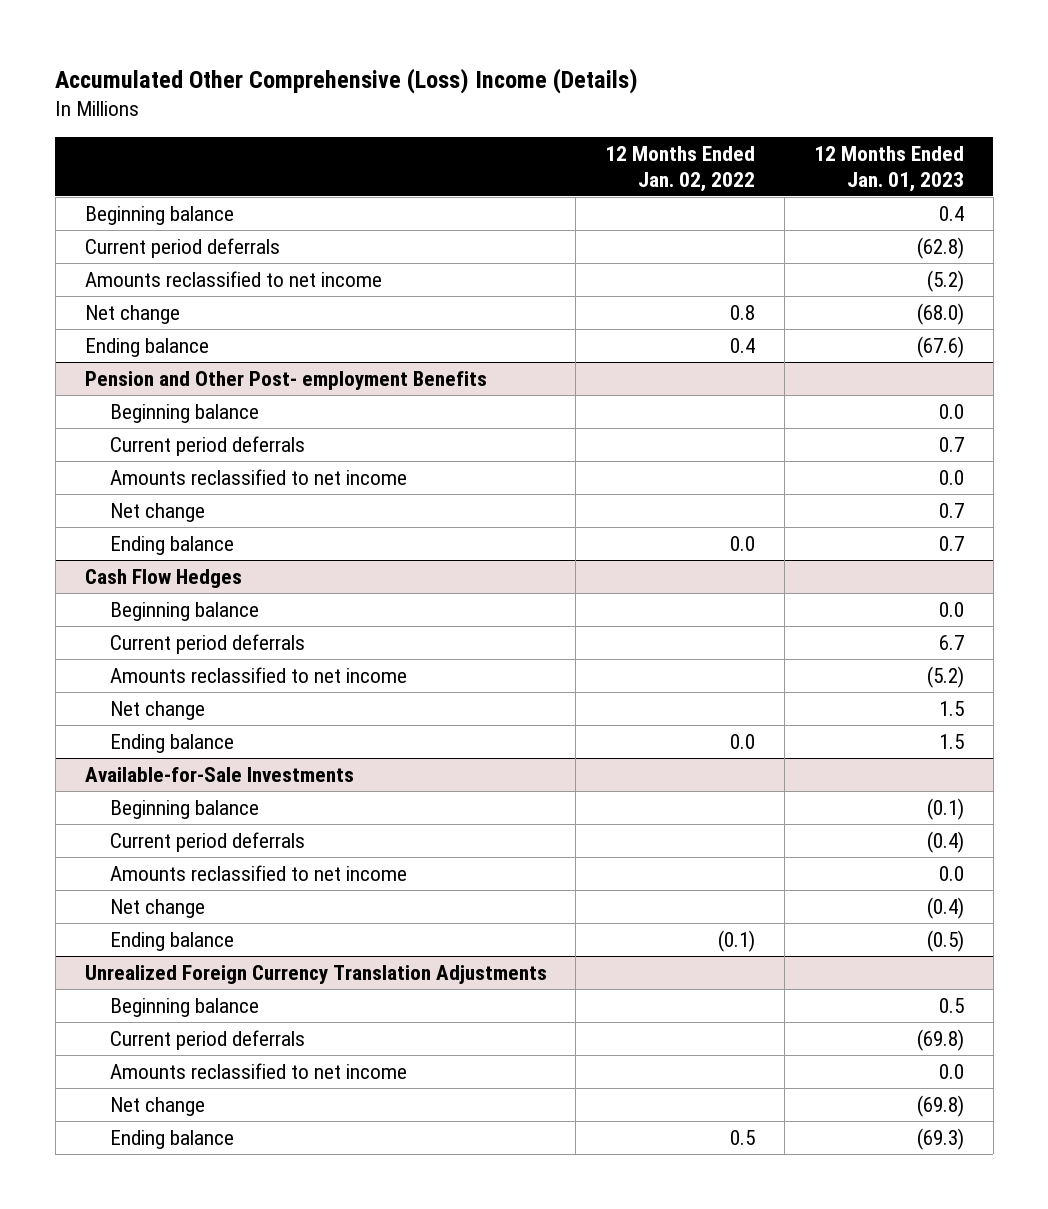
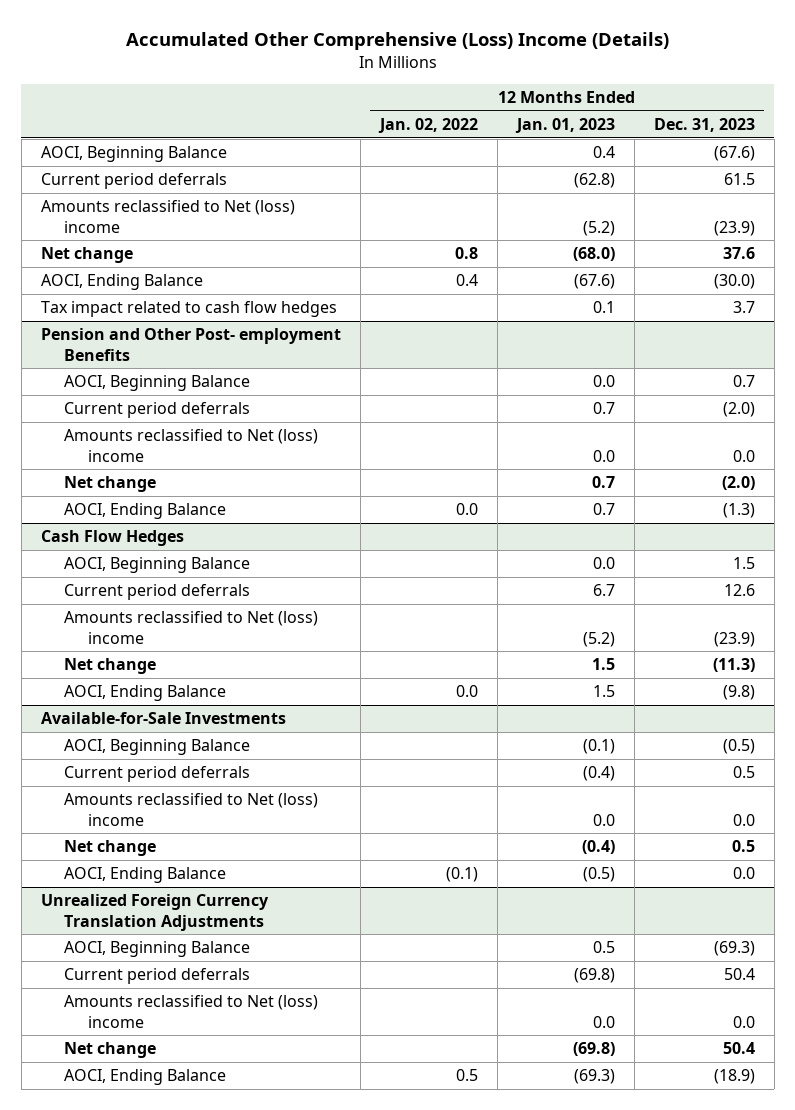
none -> [653,118,755,133] Dec. 31, 2023
[84,206,234,226] Beginning balance -> [40,146,227,163] AOCI, Beginning Balance
[84,271,382,288] Amounts reclassified to net income -> [40,200,295,233] Amounts reclassified to Net (loss) income
[84,338,209,358] Ending balance -> [40,274,203,291] AOCI, Ending Balance
none -> [40,301,337,318] Tax impact related to cash flow hedges
[110,404,260,424] Beginning balance -> [64,375,251,392] AOCI, Beginning Balance
[110,469,408,486] Amounts reclassified to net income -> [64,429,319,462] Amounts reclassified to Net (loss) income
[110,536,235,556] Ending balance -> [64,503,227,520] AOCI, Ending Balance
[110,602,260,622] Beginning balance -> [64,557,251,574] AOCI, Beginning Balance
[110,667,408,684] Amounts reclassified to net income -> [64,611,319,644] Amounts reclassified to Net (loss) income
[110,734,235,754] Ending balance -> [64,685,227,702] AOCI, Ending Balance
[110,800,260,820] Beginning balance -> [64,739,251,756] AOCI, Beginning Balance
[110,865,408,882] Amounts reclassified to net income -> [64,793,319,826] Amounts reclassified to Net (loss) income
[110,932,235,952] Ending balance -> [64,867,227,884] AOCI, Ending Balance
[110,998,260,1018] Beginning balance -> [64,941,251,958] AOCI, Beginning Balance
[110,1063,408,1080] Amounts reclassified to net income -> [64,995,319,1028] Amounts reclassified to Net (loss) income
[110,1130,235,1150] Ending balance -> [64,1069,227,1086] AOCI, Ending Balance

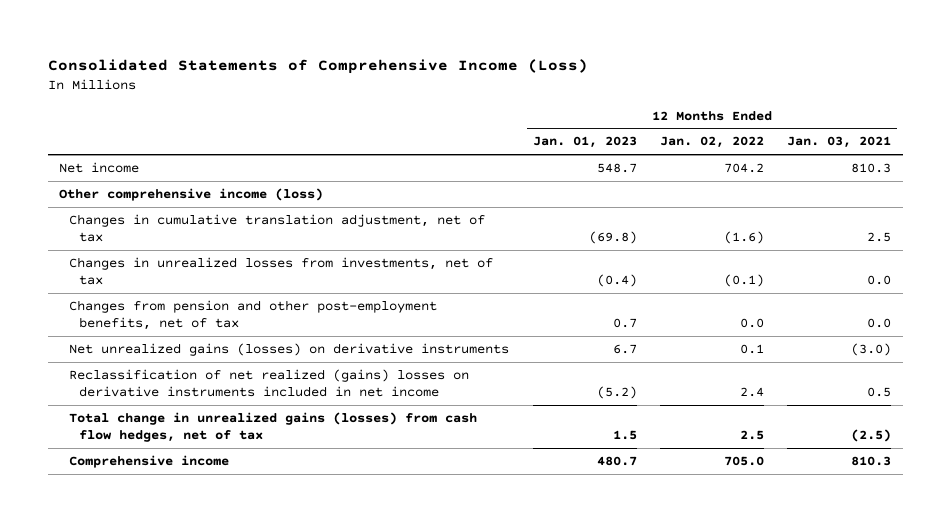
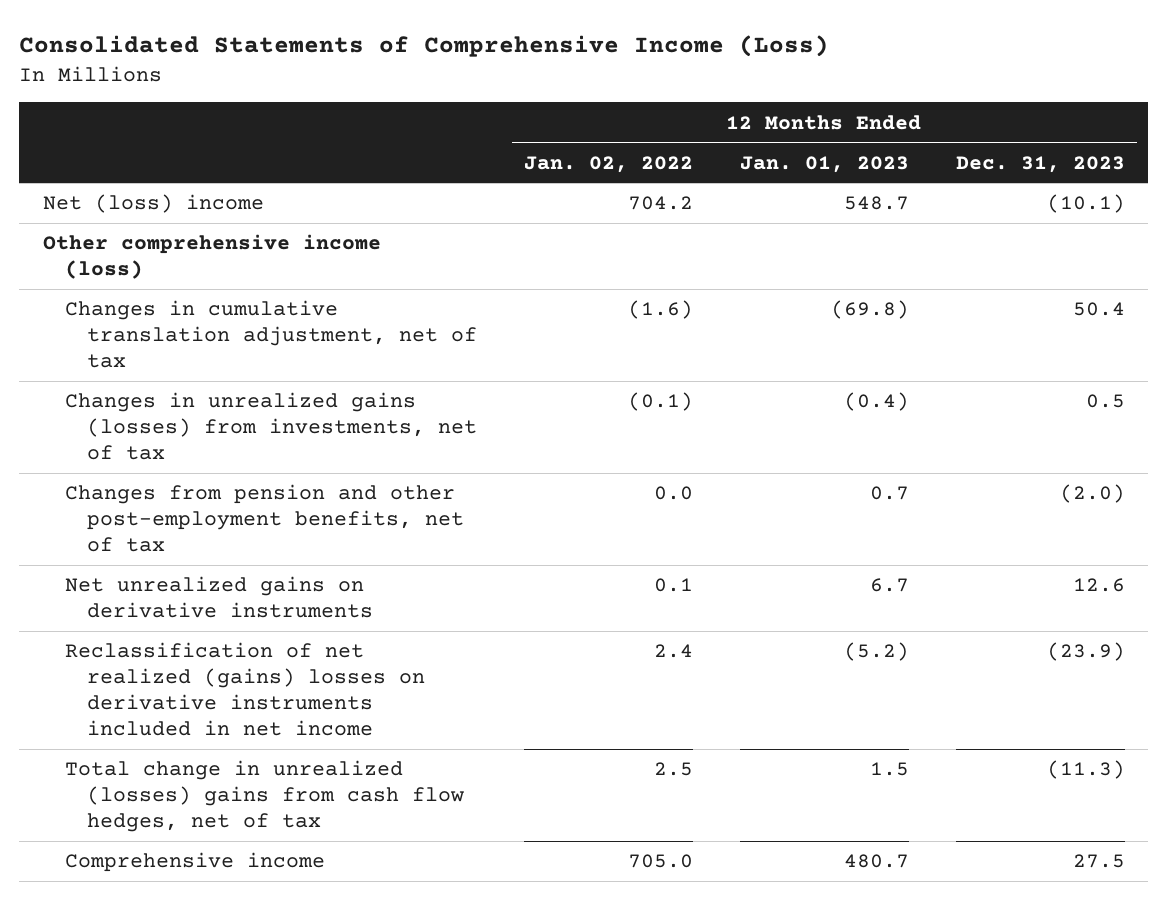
[787,136,892,149] Jan. 03, 2021 -> none
none -> [955,155,1125,173] Dec. 31, 2023
[59,162,140,174] Net income -> [42,194,264,214] Net (loss) income
[69,257,494,285] Changes in unrealized losses from investments, net of tax -> [64,392,477,460] Changes in unrealized gains (losses) from investments, net of tax
[69,343,510,357] Net unrealized gains (losses) on derivative instruments -> [64,576,373,619] Net unrealized gains on derivative instruments
[69,412,478,442] Total change in unrealized gains (losses) from cash flow hedges, net of tax -> [64,760,464,832] Total change in unrealized (losses) gains from cash flow hedges, net of tax

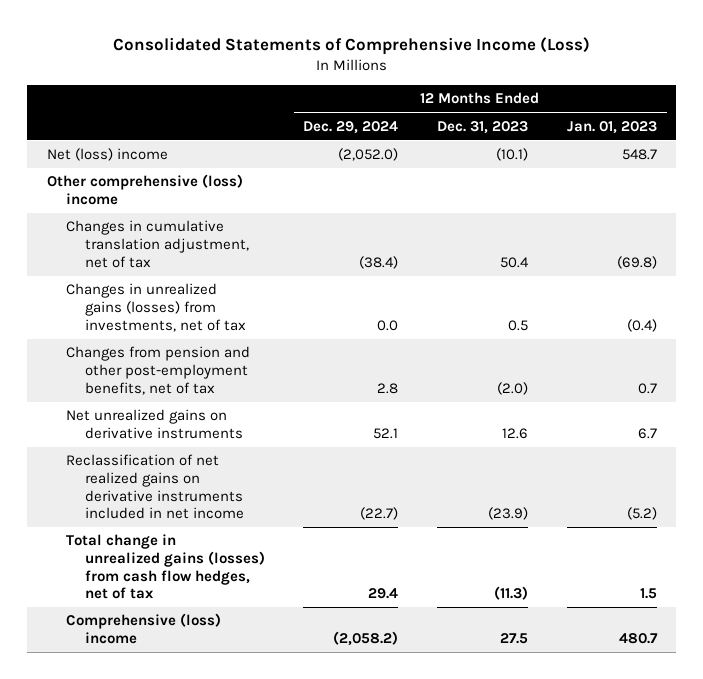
[523,155,693,173] Jan. 02, 2022 -> none
none -> [303,120,399,134] Dec. 29, 2024
[42,234,381,280] Other comprehensive income (loss) -> [46,174,243,206] Other comprehensive (loss) income
[64,642,425,736] Reclassification of net realized (gains) losses on derivative instruments included in net income -> [65,454,244,520] Reclassification of net realized gains on derivative instruments included in net income
[64,760,464,832] Total change in unrealized (losses) gains from cash flow hedges, net of tax -> [65,534,265,600] Total change in unrealized gains (losses) from cash flow hedges, net of tax
[64,852,325,873] Comprehensive income -> [65,613,221,645] Comprehensive (loss) income

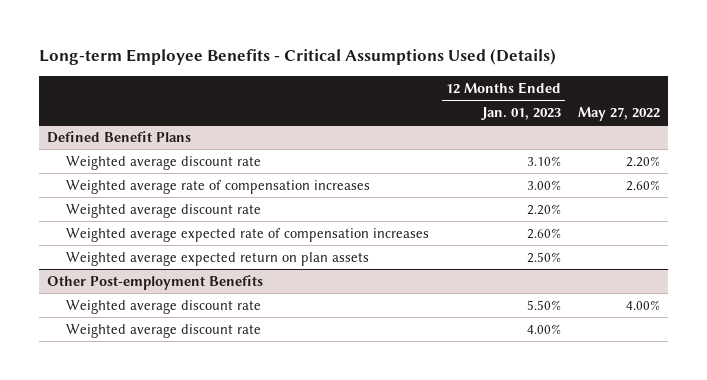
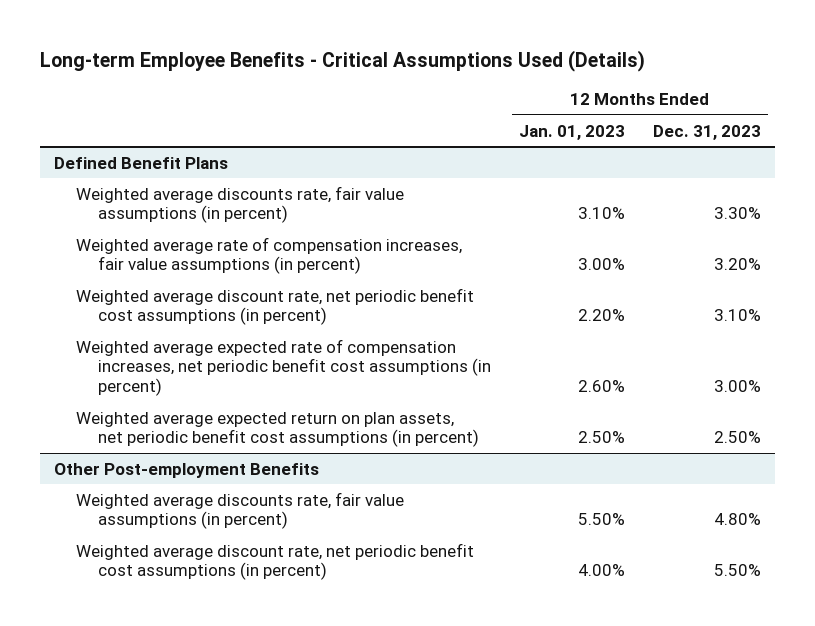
[577,106,660,121] May 27, 2022 -> none
none -> [653,124,762,140] Dec. 31, 2023
[66,155,262,170] Weighted average discount rate -> [76,185,405,224] Weighted average discounts rate, fair value assumptions (in percent)
[66,179,371,194] Weighted average rate of compensation increases -> [76,236,463,275] Weighted average rate of compensation increases, fair value assumptions (in percent)
[66,203,262,218] Weighted average discount rate -> [76,287,475,326] Weighted average discount rate, net periodic benefit cost assumptions (in percent)
[66,227,430,242] Weighted average expected rate of compensation increases -> [76,338,492,396] Weighted average expected rate of compensation increases, net periodic benefit cost assumptions (in percent)
[66,251,370,266] Weighted average expected return on plan assets -> [76,411,480,448] Weighted average expected return on plan assets, net periodic benefit cost assumptions (in percent)
[66,299,262,314] Weighted average discount rate -> [76,491,405,530] Weighted average discounts rate, fair value assumptions (in percent)
[66,323,262,338] Weighted average discount rate -> [76,542,475,581] Weighted average discount rate, net periodic benefit cost assumptions (in percent)

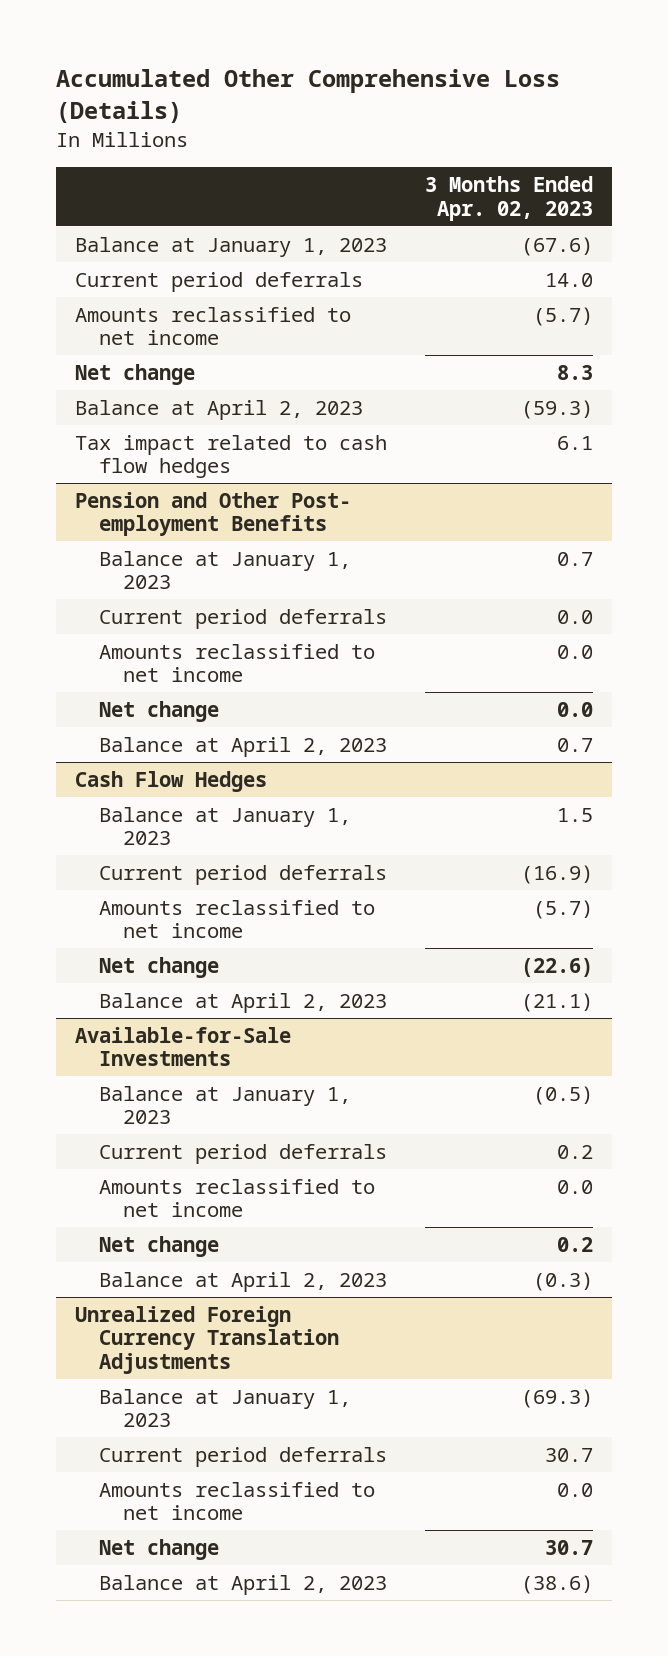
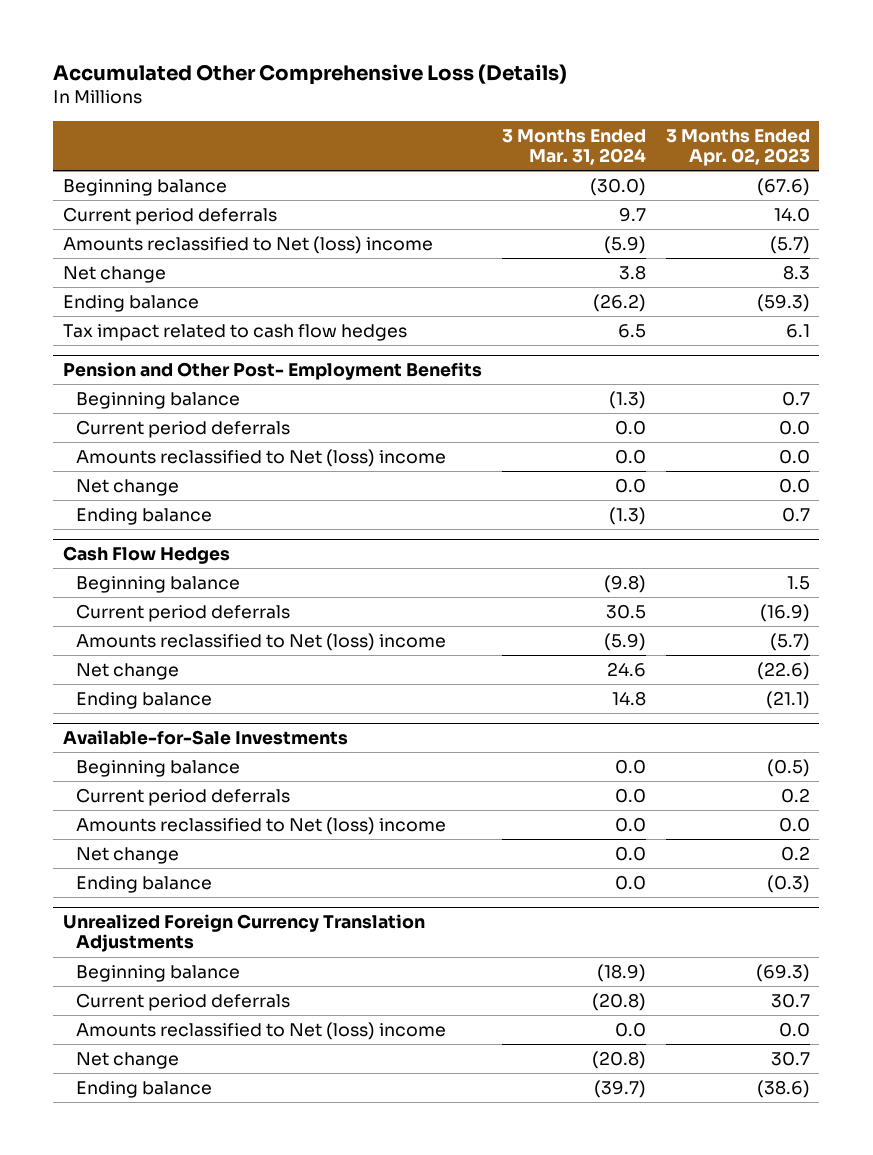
none -> [501,128,646,166] 3 Months Ended Mar. 31, 2024
[74,236,387,257] Balance at January 1, 2023 -> [62,178,227,196] Beginning balance
[74,306,351,346] Amounts reclassified to net income -> [62,235,433,254] Amounts reclassified to Net (loss) income
[74,399,363,420] Balance at April 2, 2023 -> [62,294,199,312] Ending balance
[74,491,351,537] Pension and Other Post- employment Benefits -> [62,362,482,381] Pension and Other Post- Employment Benefits
[99,550,352,590] Balance at January 1, 2023 -> [76,391,241,409] Beginning balance
[99,643,376,683] Amounts reclassified to net income -> [76,448,447,467] Amounts reclassified to Net (loss) income
[99,736,388,757] Balance at April 2, 2023 -> [76,507,213,525] Ending balance
[99,806,352,846] Balance at January 1, 2023 -> [76,575,241,593] Beginning balance
[99,899,376,939] Amounts reclassified to net income -> [76,632,447,651] Amounts reclassified to Net (loss) income
[99,992,388,1013] Balance at April 2, 2023 -> [76,691,213,709] Ending balance
[99,1085,352,1125] Balance at January 1, 2023 -> [76,759,241,777] Beginning balance
[99,1178,376,1218] Amounts reclassified to net income -> [76,816,447,835] Amounts reclassified to Net (loss) income
[99,1271,388,1292] Balance at April 2, 2023 -> [76,875,213,893] Ending balance
[99,1388,352,1428] Balance at January 1, 2023 -> [76,964,241,982] Beginning balance
[99,1481,376,1521] Amounts reclassified to net income -> [76,1021,447,1040] Amounts reclassified to Net (loss) income
[99,1574,388,1595] Balance at April 2, 2023 -> [76,1080,213,1098] Ending balance

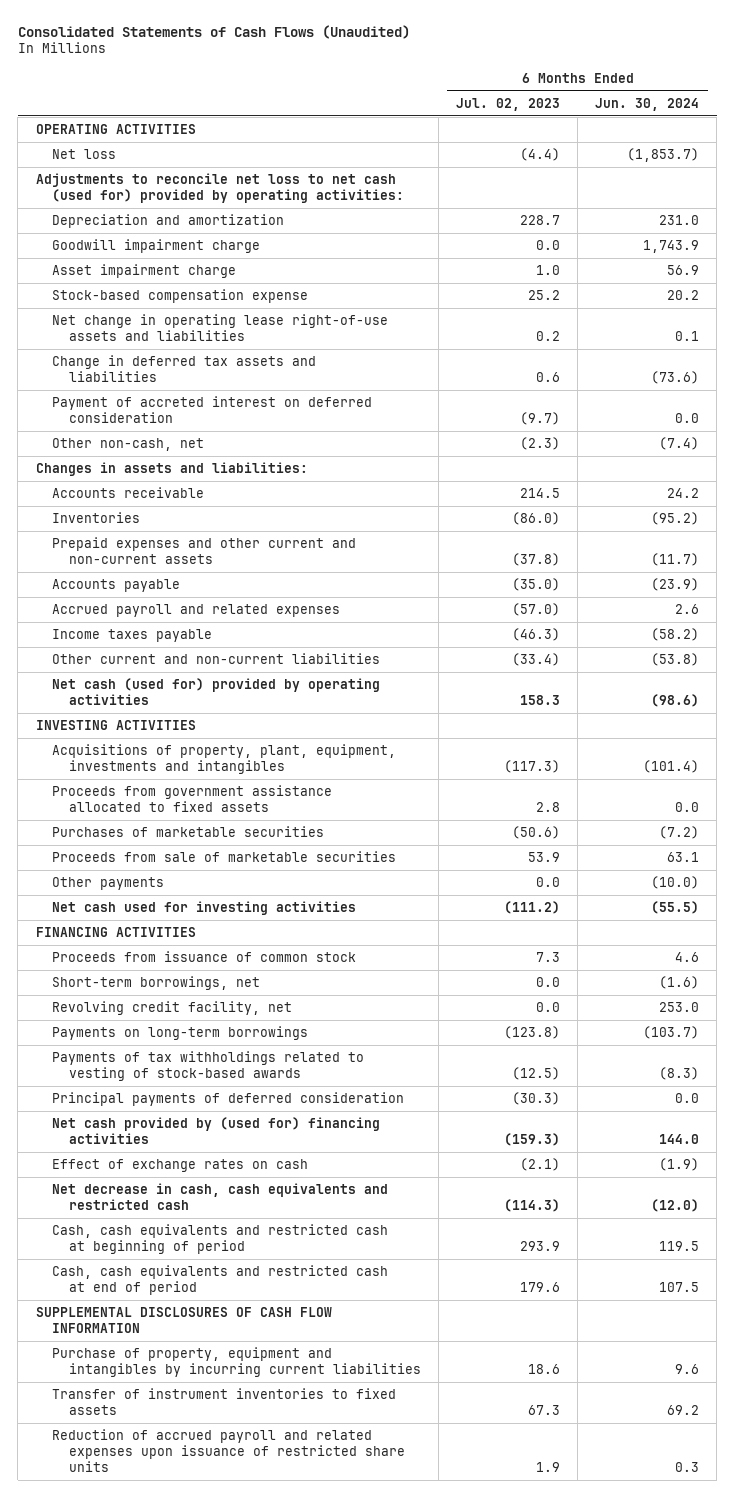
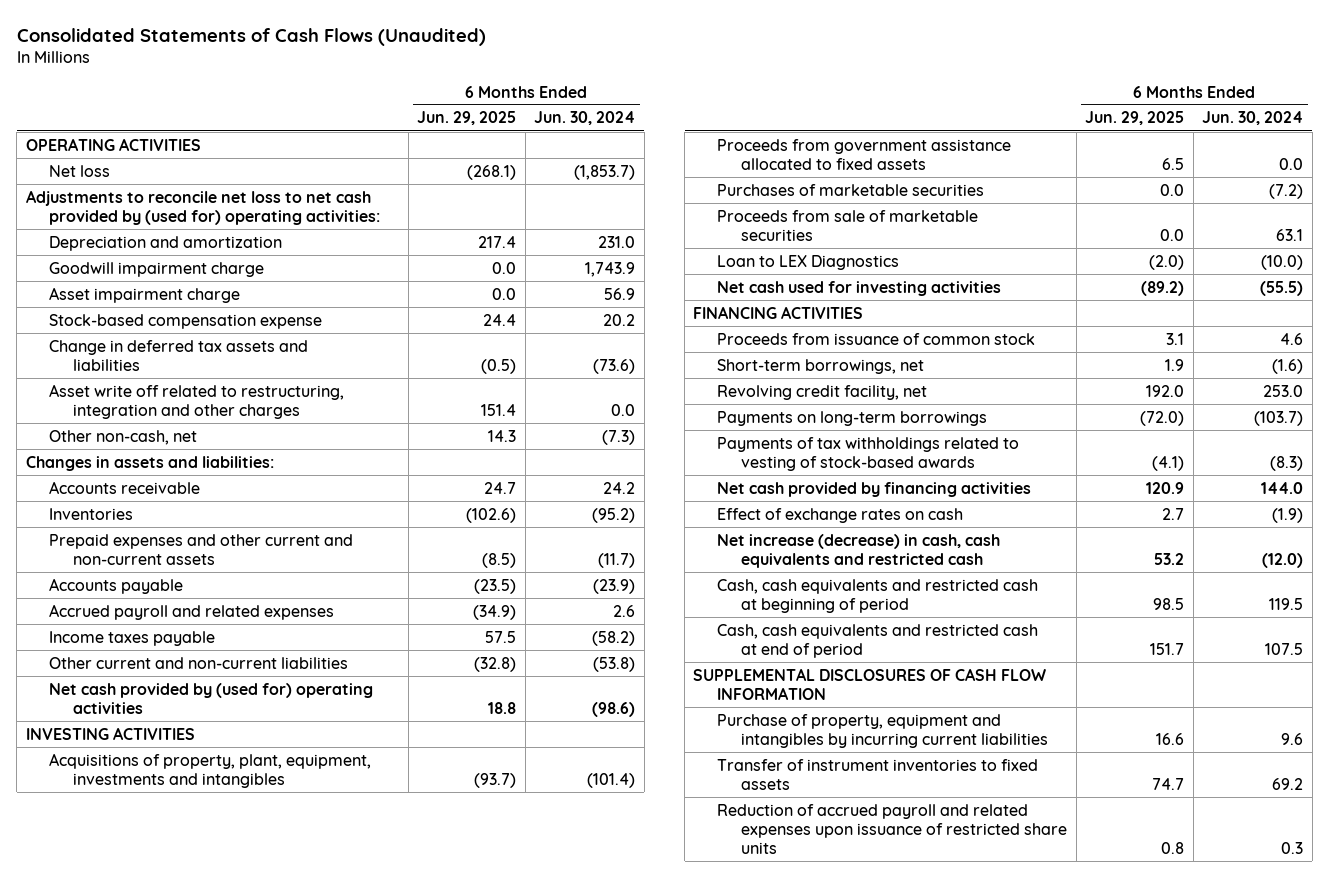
[455,97,560,111] Jul. 02, 2023 -> none
none -> [417,111,517,126] Jun. 29, 2025
[35,173,405,203] Adjustments to reconcile net loss to net cash (used for) provided by operating activities: -> [25,189,381,225] Adjustments to reconcile net loss to net cash provided by (used for) operating activities:
[52,314,389,341] Net change in operating lease right-of-use assets and liabilities -> none
[52,396,373,423] Payment of accreted interest on deferred consideration -> none
none -> [49,383,345,419] Asset write off related to restructuring, integration and other charges
[659,437,700,451] (7.4) -> [602,429,636,445] (7.3)
[52,678,381,705] Net cash (used for) provided by operating activities -> [49,682,374,714] Net cash provided by (used for) operating activities
[52,877,165,891] Other payments -> [717,254,900,270] Loan to LEX Diagnostics
[52,1092,405,1107] Principal payments of deferred consideration -> none
[52,1117,381,1144] Net cash provided by (used for) financing activities -> [717,481,1032,497] Net cash provided by financing activities
[52,1183,389,1210] Net decrease in cash, cash equivalents and restricted cash -> [717,533,1001,568] Net increase (decrease) in cash, cash equivalents and restricted cash

